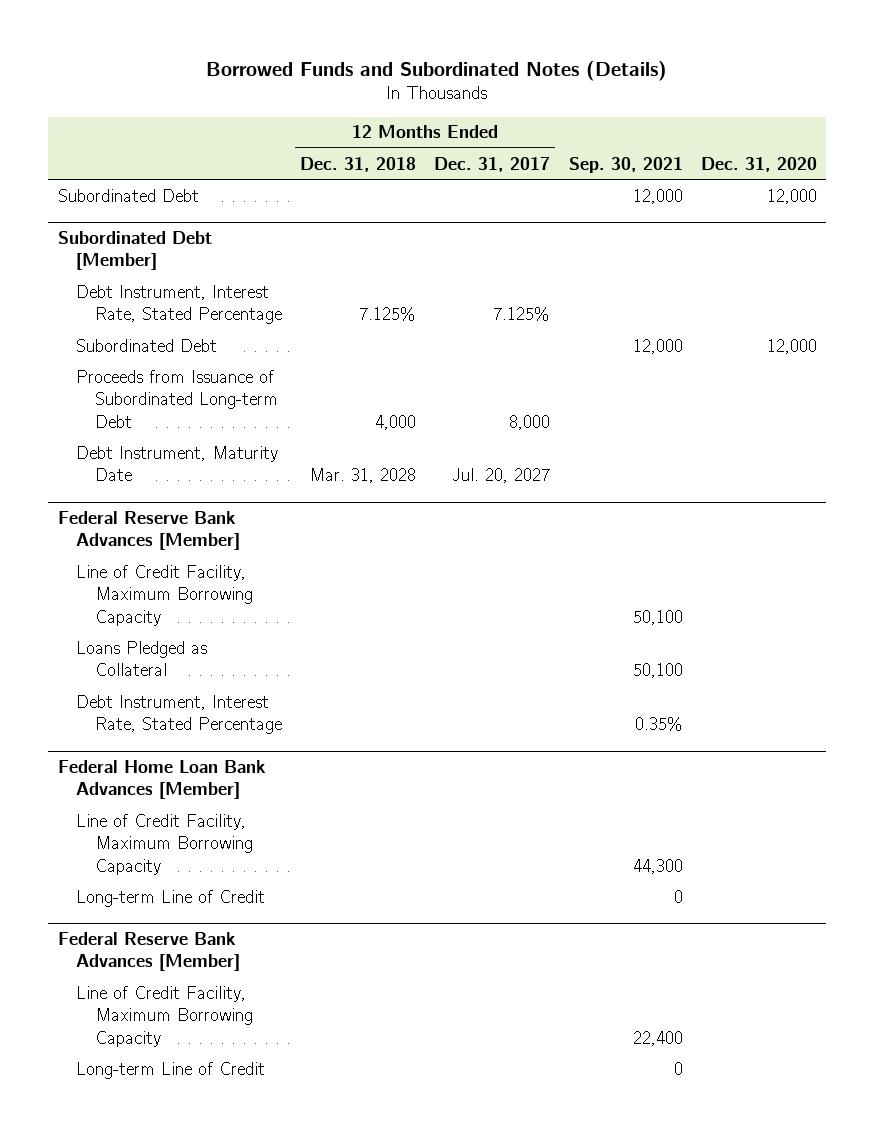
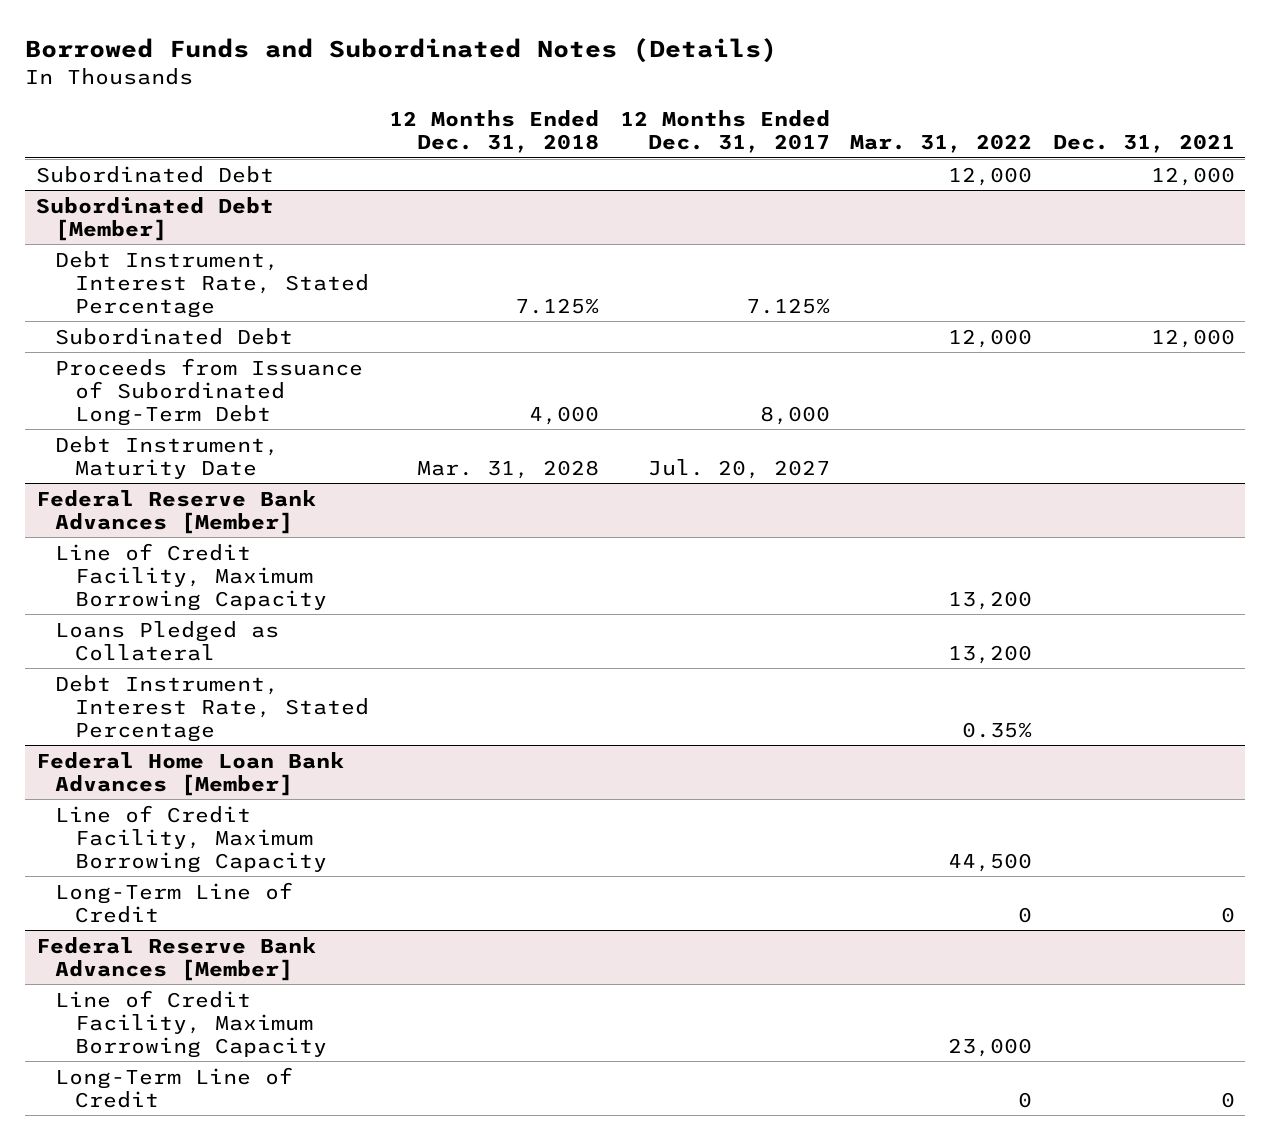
[568,156,683,173] Sep. 30, 2021 -> none
[701,156,818,172] Dec. 31, 2020 -> none
none -> [850,134,1033,154] Mar. 31, 2022
none -> [1052,134,1235,154] Dec. 31, 2021
[76,369,278,428] Proceeds from Issuance of Subordinated Long-term Debt -> [55,357,364,426] Proceeds from Issuance of Subordinated Long-Term Debt
[76,889,266,907] Long-term Line of Credit -> [55,881,294,923] Long-Term Line of Credit
[76,1061,266,1079] Long-term Line of Credit -> [55,1066,294,1108] Long-Term Line of Credit

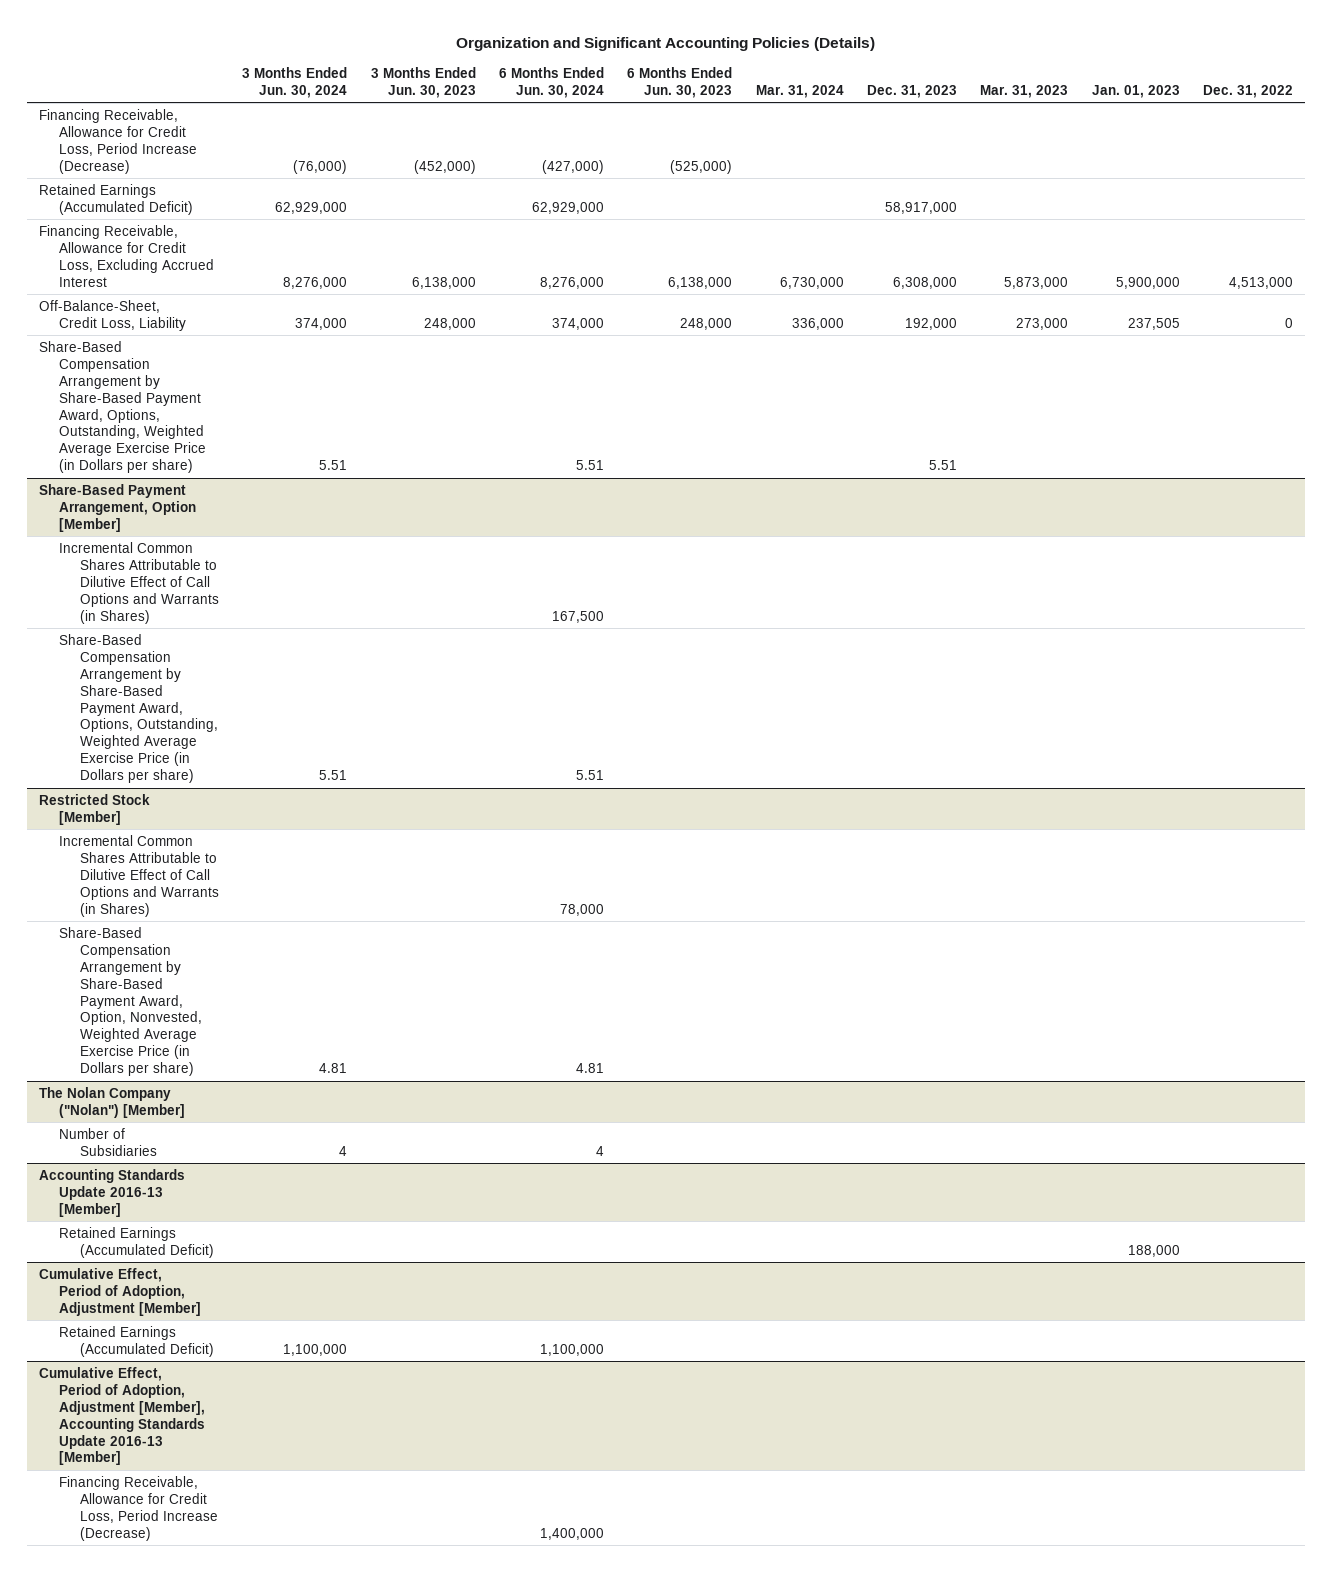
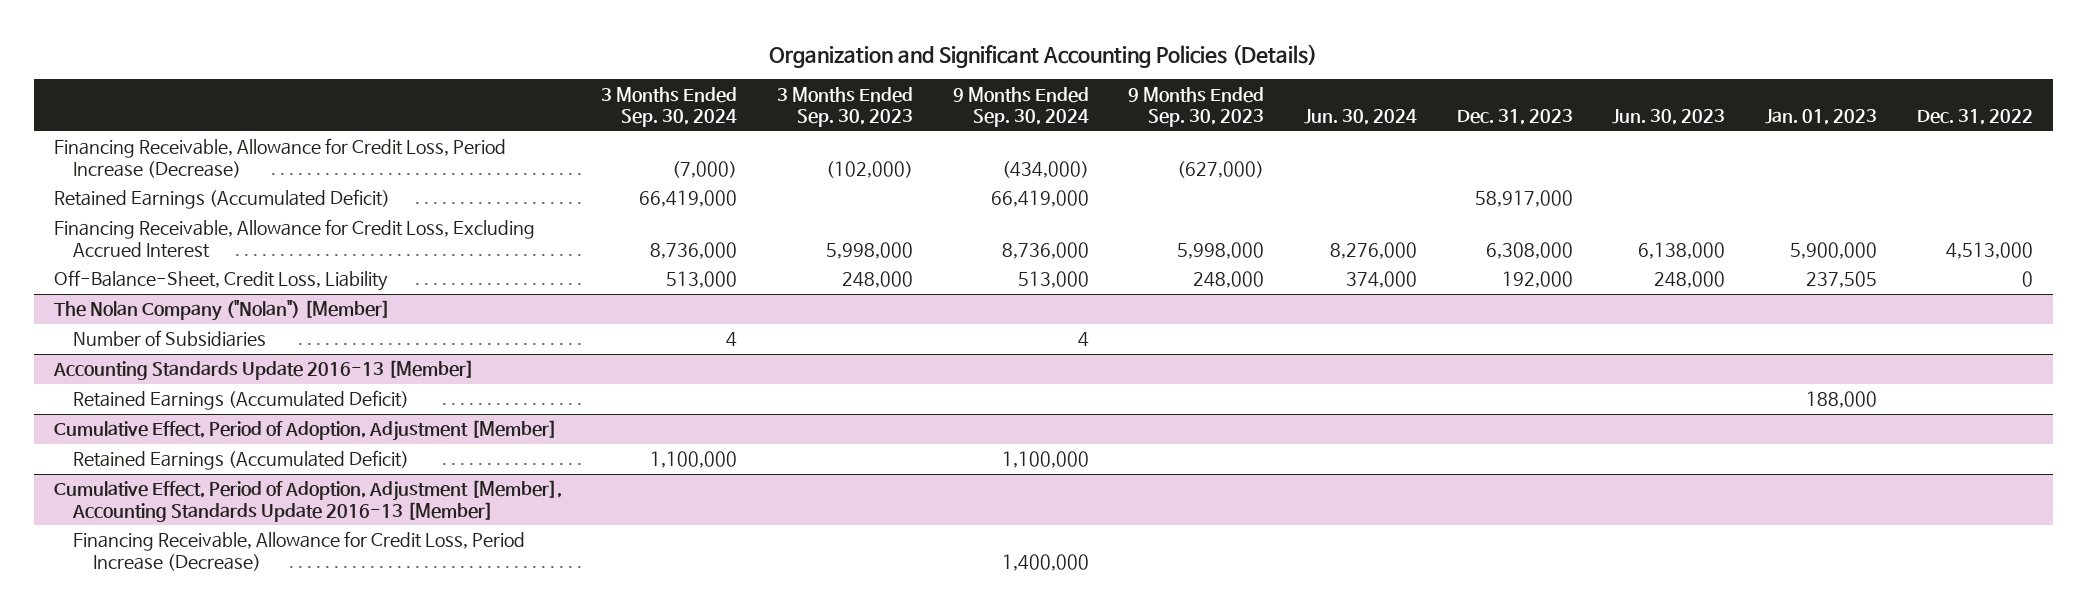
[242,66,348,98] 3 Months Ended Jun. 30, 2024 -> none
[370,66,476,98] 3 Months Ended Jun. 30, 2023 -> none
[498,66,604,98] 6 Months Ended Jun. 30, 2024 -> none
[627,66,733,98] 6 Months Ended Jun. 30, 2023 -> none
[755,84,844,98] Mar. 31, 2024 -> none
[980,84,1069,98] Mar. 31, 2023 -> none
none -> [601,86,738,128] 3 Months Ended Sep. 30, 2024
none -> [777,86,914,128] 3 Months Ended Sep. 30, 2023
none -> [952,86,1089,128] 9 Months Ended Sep. 30, 2024
none -> [1128,86,1265,128] 9 Months Ended Sep. 30, 2023
none -> [1304,109,1418,126] Jun. 30, 2024
none -> [1612,109,1726,126] Jun. 30, 2023
[38,340,207,474] Share-Based Compensation Arrangement by Share-Based Payment Award, Options, Outstanding, Weighted Average Exercise Price (in Dollars per share) -> none
[38,483,197,532] Share-Based Payment Arrangement, Option [Member] -> none
[59,541,219,624] Incremental Common Shares Attributable to Dilutive Effect of Call Options and Warrants (in Shares) -> none
[59,633,218,784] Share-Based Compensation Arrangement by Share-Based Payment Award, Options, Outstanding, Weighted Average Exercise Price (in Dollars per share) -> none
[38,793,150,825] Restricted Stock [Member] -> none
[59,834,219,917] Incremental Common Shares Attributable to Dilutive Effect of Call Options and Warrants (in Shares) -> none
[59,926,202,1077] Share-Based Compensation Arrangement by Share-Based Payment Award, Option, Nonvested, Weighted Average Exercise Price (in Dollars per share) -> none

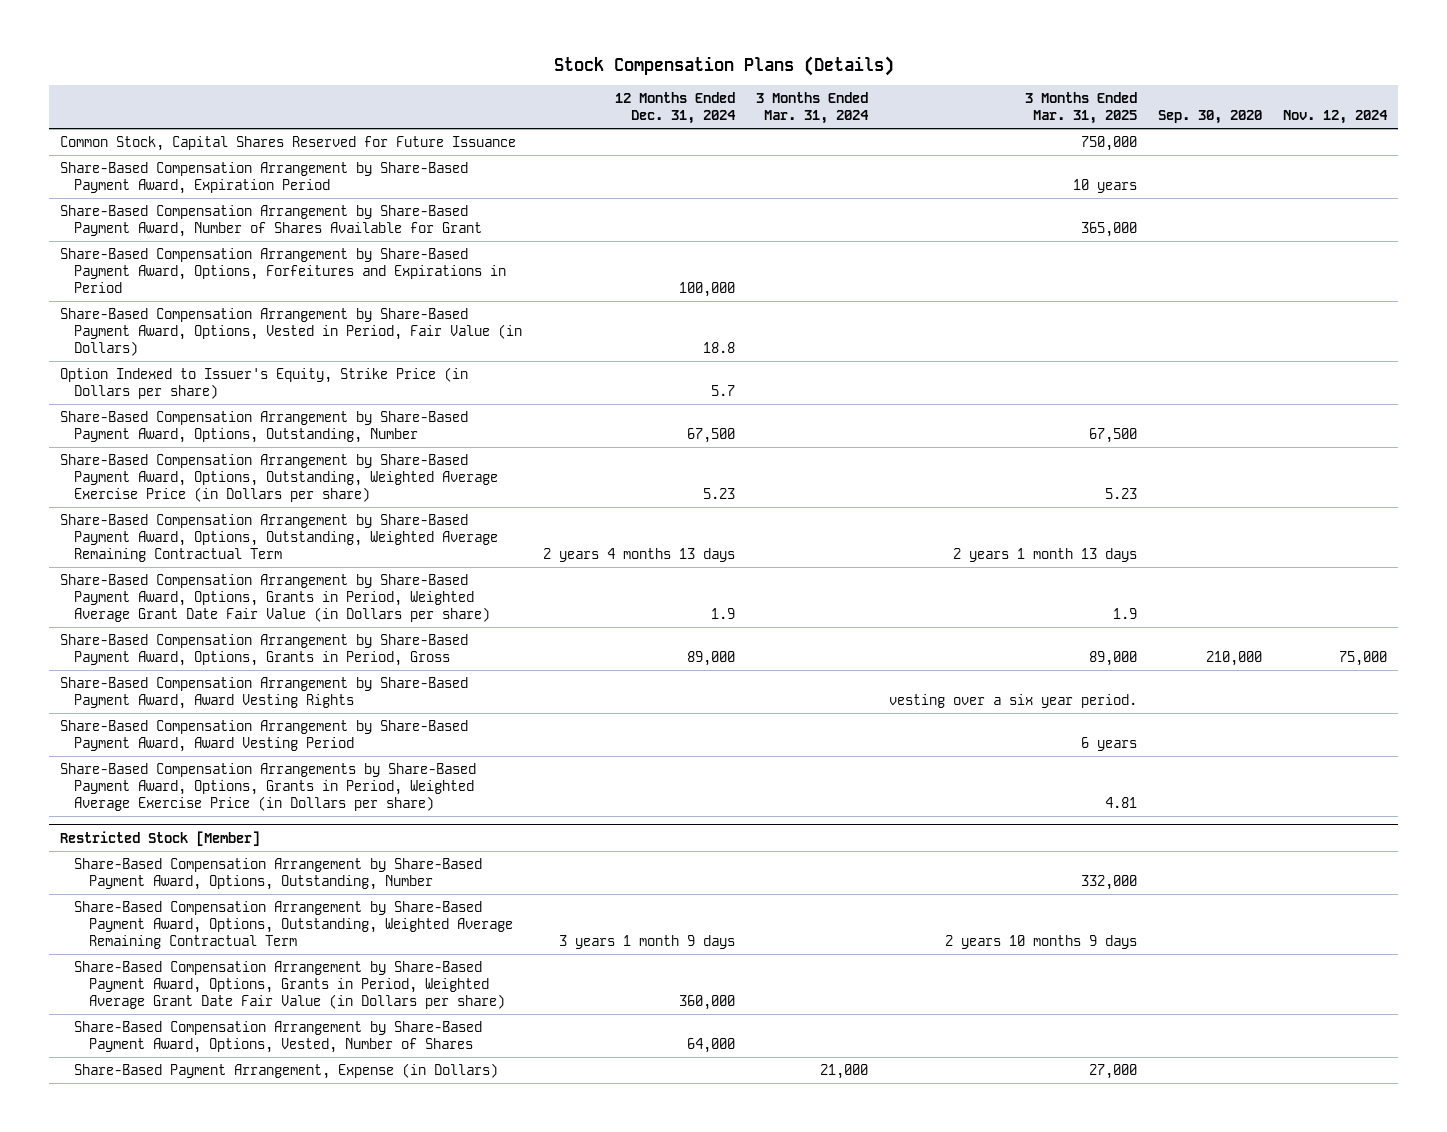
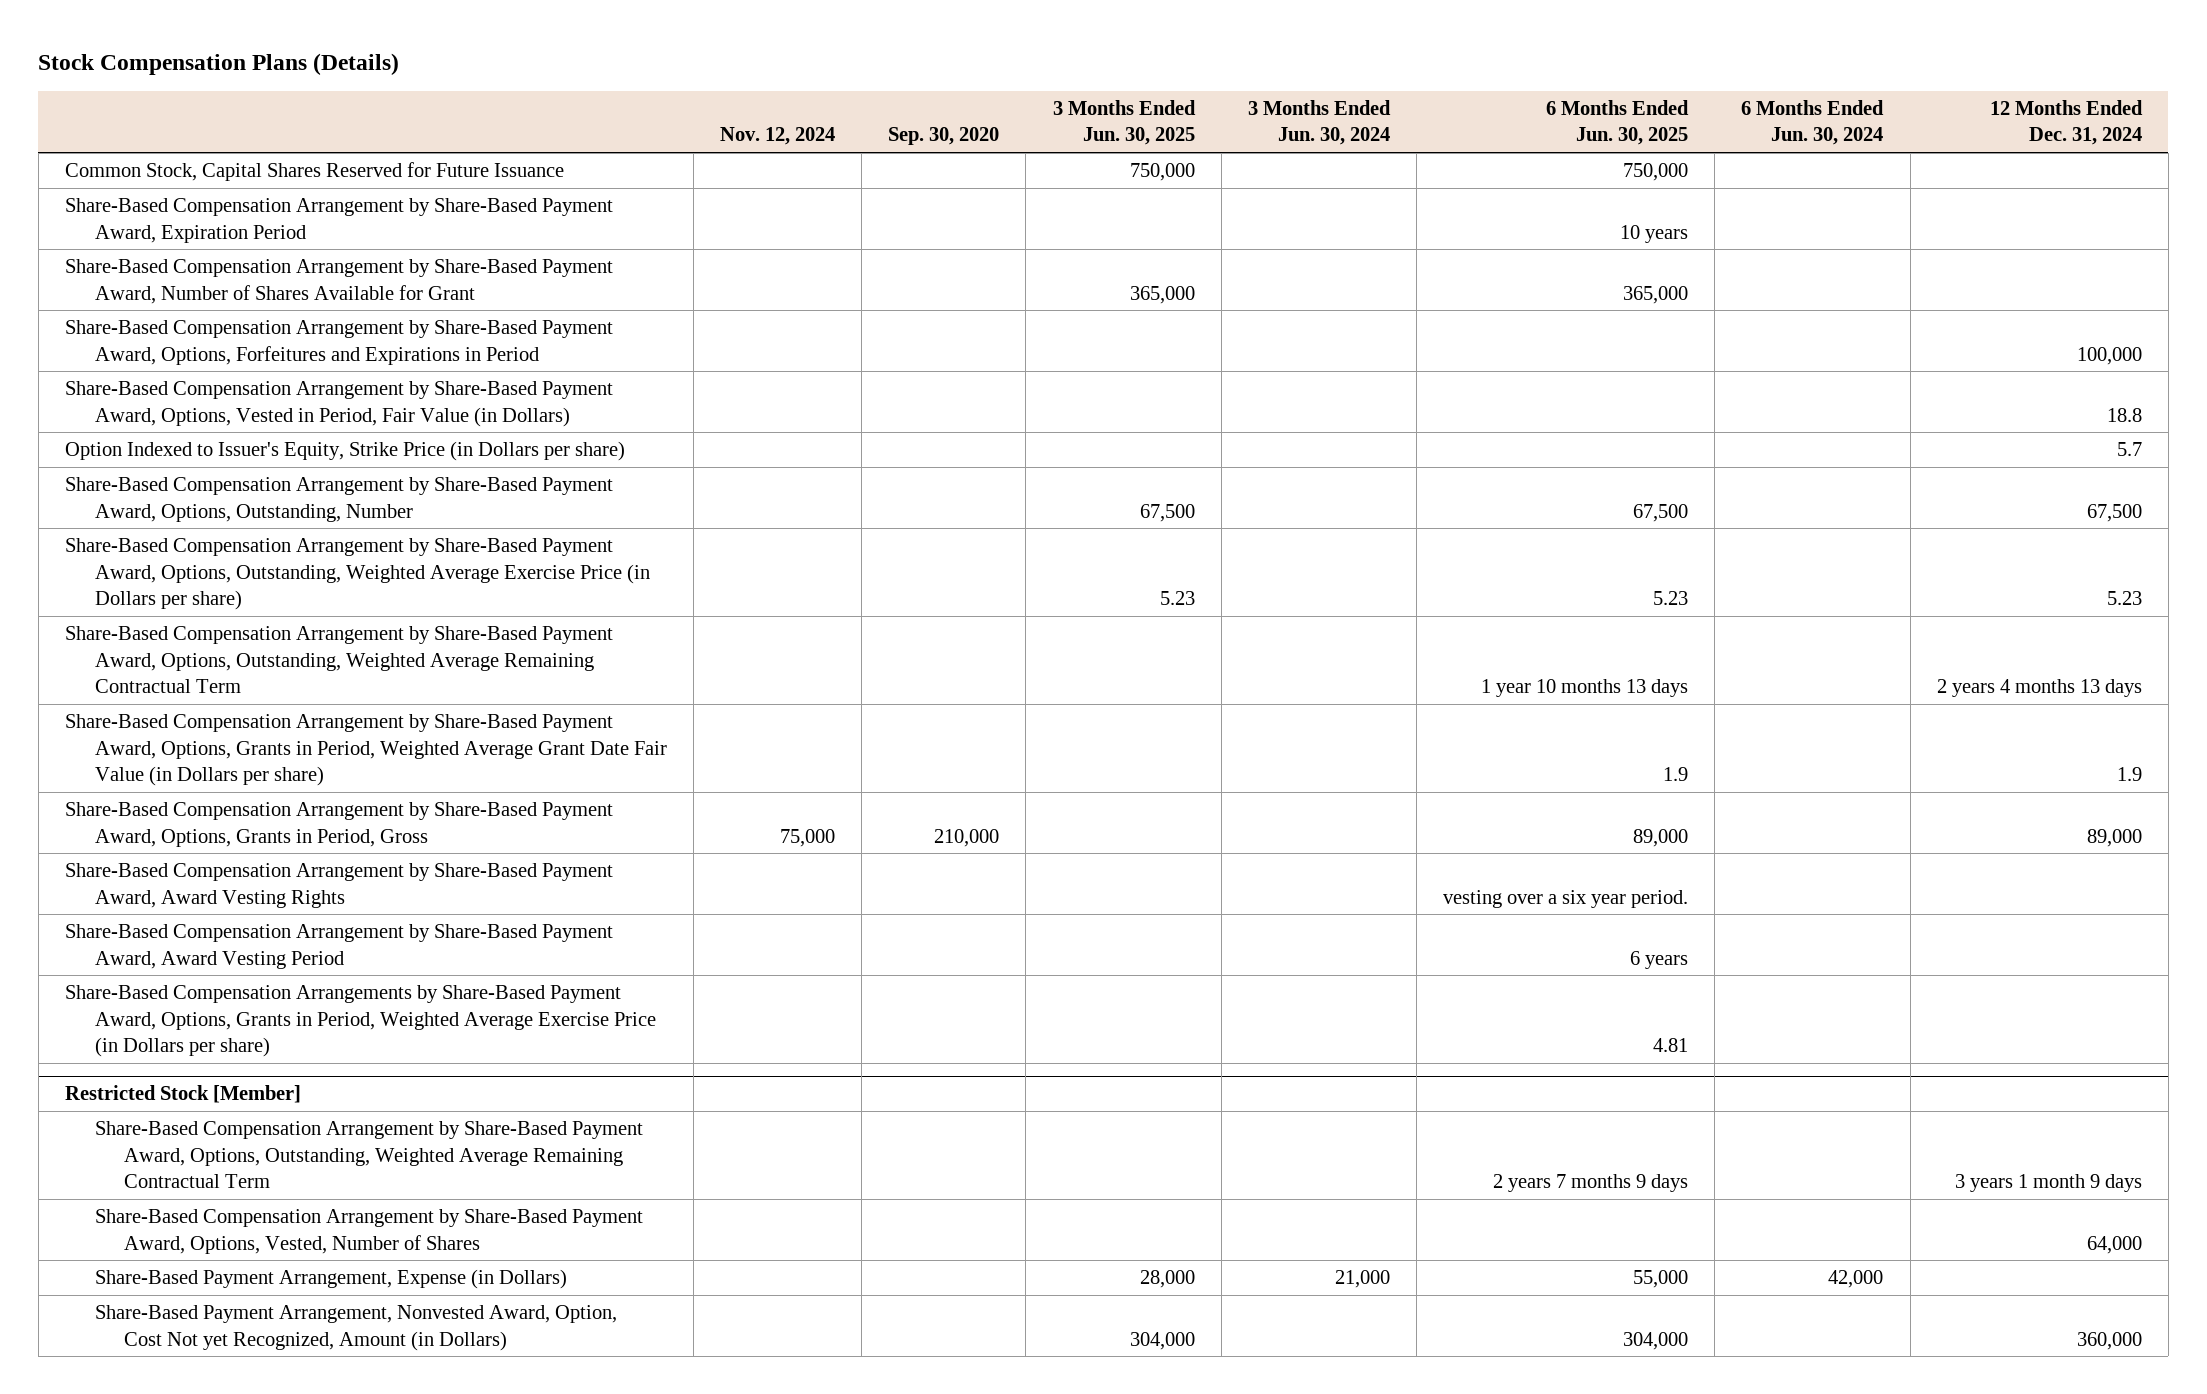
[756,92,870,125] 3 Months Ended Mar. 31, 2024 -> none
[1025,92,1138,125] 3 Months Ended Mar. 31, 2025 -> none
none -> [1052,99,1196,146] 3 Months Ended Jun. 30, 2025
none -> [1247,99,1391,146] 3 Months Ended Jun. 30, 2024
none -> [1546,99,1690,146] 6 Months Ended Jun. 30, 2025
none -> [1741,99,1885,146] 6 Months Ended Jun. 30, 2024
[74,858,483,890] Share-Based Compensation Arrangement by Share-Based Payment Award, Options, Outstanding, Number -> none
[74,961,505,1009] Share-Based Compensation Arrangement by Share-Based Payment Award, Options, Grants in Period, Weighted Average Grant Date Fair Value (in Dollars per share) -> none
none -> [94,1305,617,1351] Share-Based Payment Arrangement, Nonvested Award, Option, Cost Not yet Recognized, Amount (in Dollars)

